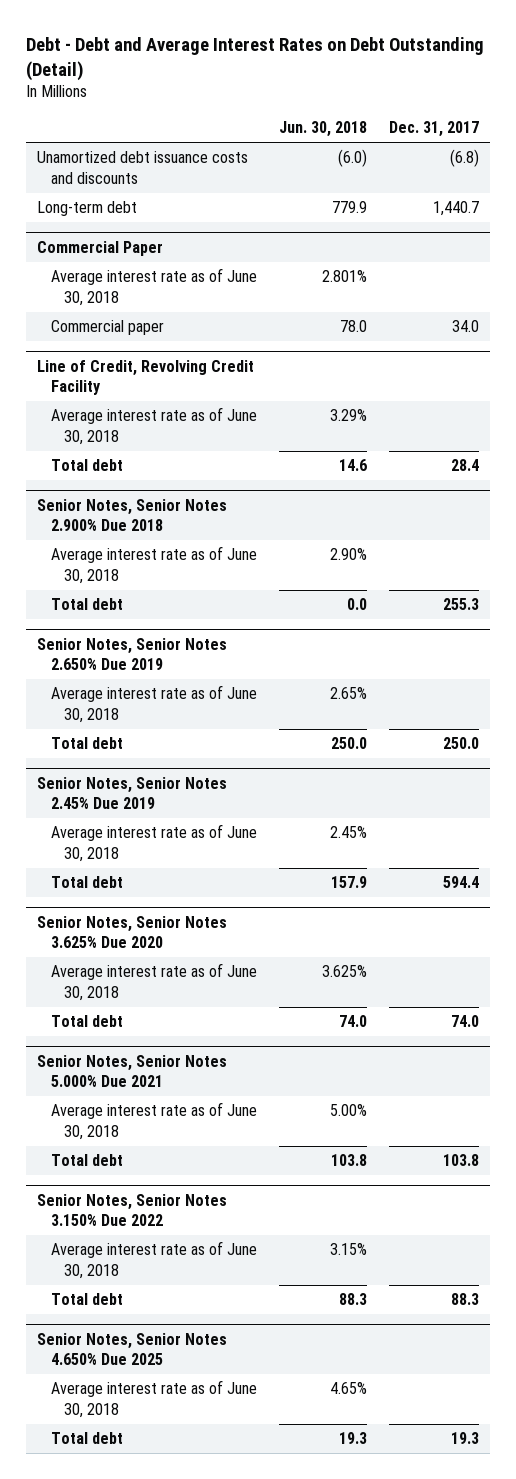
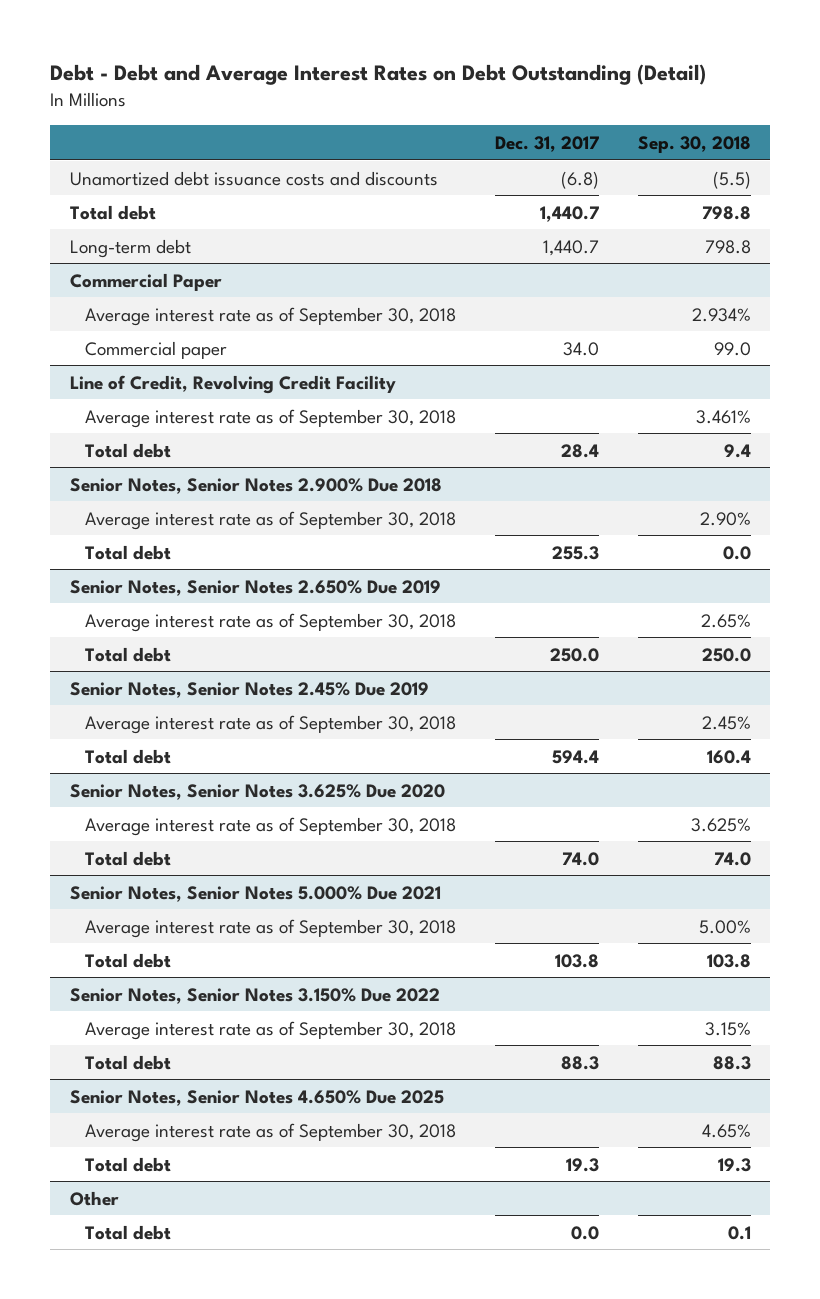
[278,121,367,138] Jun. 30, 2018 -> none
none -> [637,135,751,153] Sep. 30, 2018
none -> [69,204,156,220] Total debt
[50,268,257,306] Average interest rate as of June 30, 2018 -> [85,306,457,326] Average interest rate as of September 30, 2018
[50,407,257,445] Average interest rate as of June 30, 2018 -> [85,408,457,428] Average interest rate as of September 30, 2018
[50,546,257,584] Average interest rate as of June 30, 2018 -> [85,510,457,530] Average interest rate as of September 30, 2018
[50,685,257,723] Average interest rate as of June 30, 2018 -> [85,612,457,632] Average interest rate as of September 30, 2018
[50,824,257,862] Average interest rate as of June 30, 2018 -> [85,714,457,734] Average interest rate as of September 30, 2018
[50,963,257,1001] Average interest rate as of June 30, 2018 -> [85,816,457,836] Average interest rate as of September 30, 2018
[50,1102,257,1140] Average interest rate as of June 30, 2018 -> [85,918,457,938] Average interest rate as of September 30, 2018
[50,1241,257,1279] Average interest rate as of June 30, 2018 -> [85,1020,457,1040] Average interest rate as of September 30, 2018
[50,1380,257,1418] Average interest rate as of June 30, 2018 -> [85,1122,457,1142] Average interest rate as of September 30, 2018
none -> [69,1190,119,1206] Other
none -> [85,1224,172,1240] Total debt

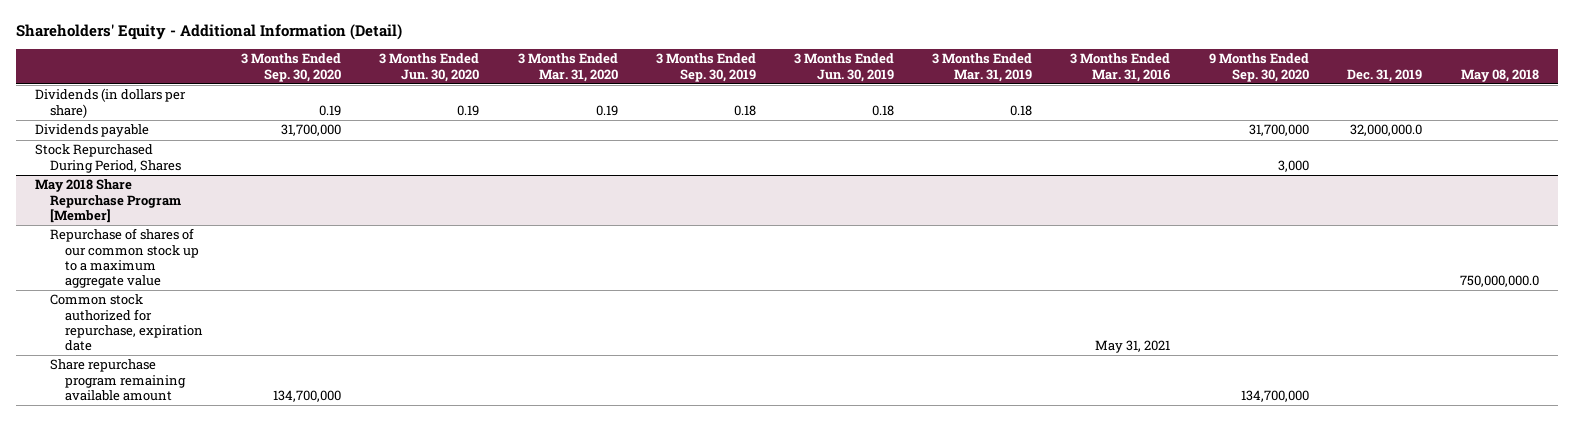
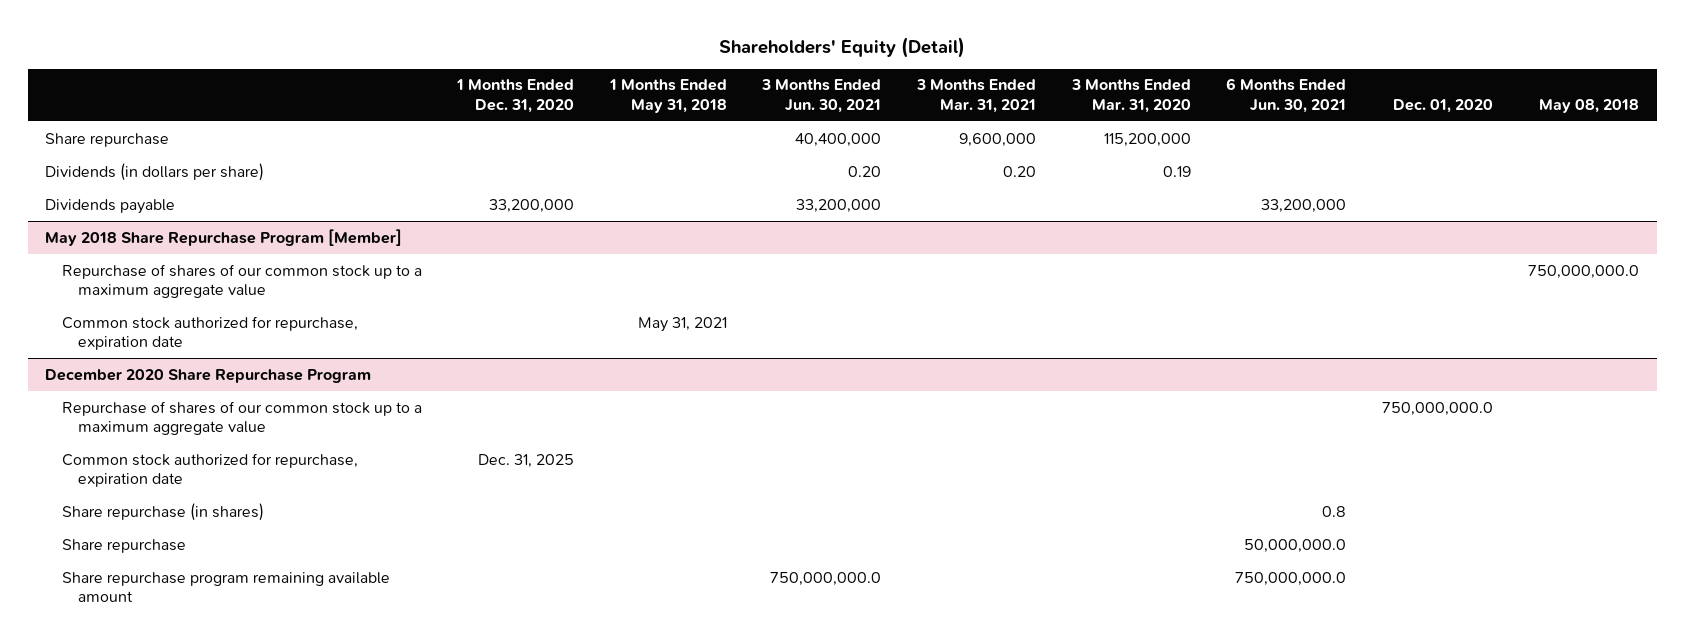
[15,24,402,41] Shareholders' Equity - Additional Information (Detail) -> [719,36,966,58] Shareholders' Equity (Detail)
[241,53,342,82] 3 Months Ended Sep. 30, 2020 -> none
[379,53,480,82] 3 Months Ended Jun. 30, 2020 -> none
[655,53,756,82] 3 Months Ended Sep. 30, 2019 -> none
[793,53,894,82] 3 Months Ended Jun. 30, 2019 -> none
[932,53,1033,82] 3 Months Ended Mar. 31, 2019 -> none
[1070,53,1171,82] 3 Months Ended Mar. 31, 2016 -> none
[1208,53,1309,82] 9 Months Ended Sep. 30, 2020 -> none
[1346,68,1422,82] Dec. 31, 2019 -> none
none -> [456,79,575,113] 1 Months Ended Dec. 31, 2020
none -> [608,79,727,113] 1 Months Ended May 31, 2018
none -> [761,79,882,113] 3 Months Ended Jun. 30, 2021
none -> [916,79,1037,113] 3 Months Ended Mar. 31, 2021
none -> [1226,78,1347,113] 6 Months Ended Jun. 30, 2021
none -> [1392,98,1493,113] Dec. 01, 2020
none -> [45,132,170,147] Share repurchase
[35,144,181,173] Stock Repurchased During Period, Shares -> none
[49,359,186,402] Share repurchase program remaining available amount -> none
none -> [45,368,372,383] December 2020 Share Repurchase Program
none -> [61,400,422,436] Repurchase of shares of our common stock up to a maximum aggregate value
none -> [61,452,358,488] Common stock authorized for repurchase, expiration date
none -> [61,502,264,521] Share repurchase (in shares)
none -> [61,538,186,553] Share repurchase
none -> [61,571,390,603] Share repurchase program remaining available amount

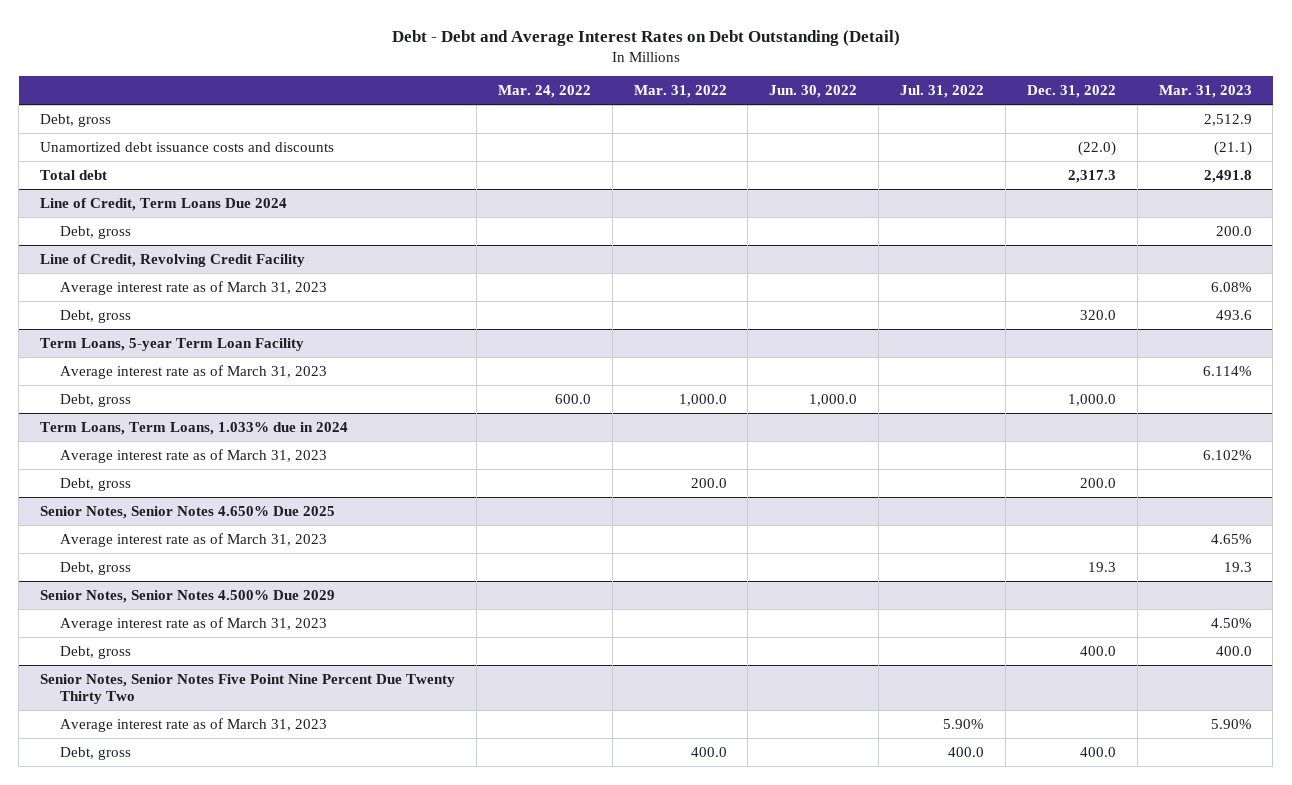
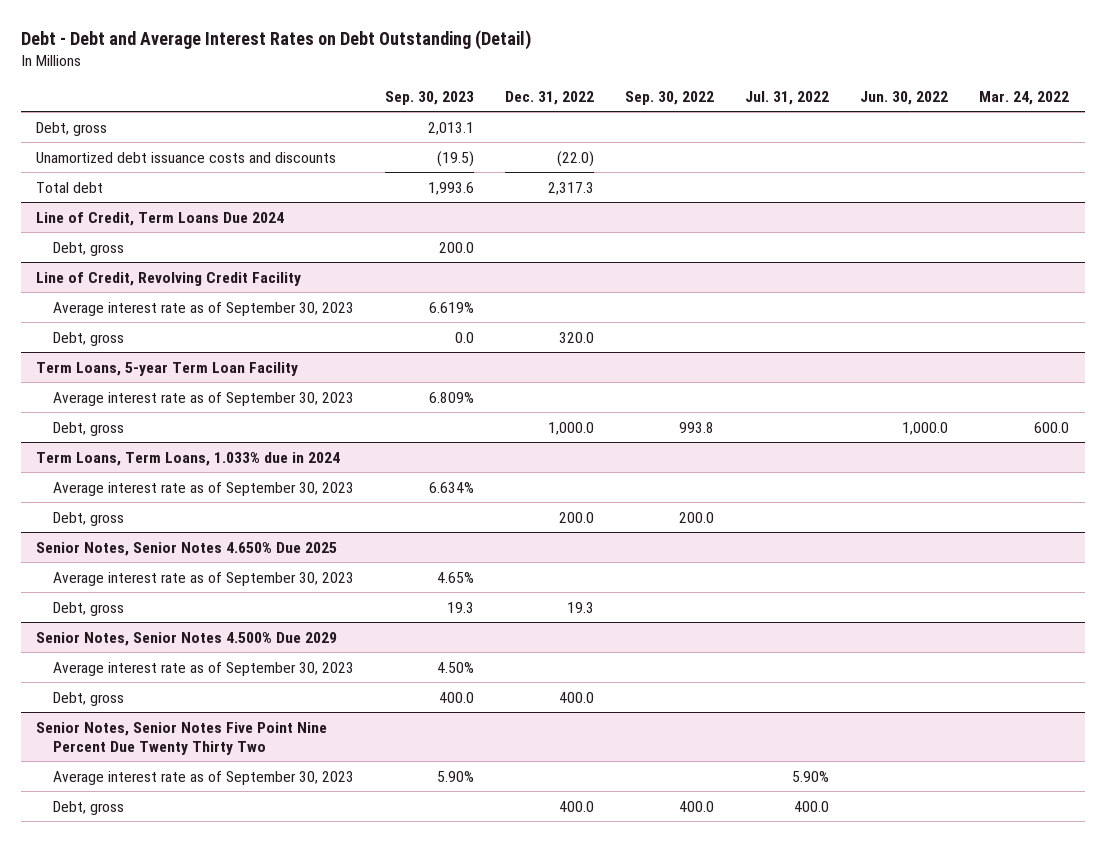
[633,85,727,99] Mar. 31, 2022 -> none
[1158,85,1252,99] Mar. 31, 2023 -> none
none -> [385,90,475,105] Sep. 30, 2023
none -> [625,90,715,105] Sep. 30, 2022
[59,280,327,295] Average interest rate as of March 31, 2023 -> [53,301,355,316] Average interest rate as of September 30, 2023
[59,364,327,379] Average interest rate as of March 31, 2023 -> [53,391,355,406] Average interest rate as of September 30, 2023
[59,448,327,463] Average interest rate as of March 31, 2023 -> [53,481,355,496] Average interest rate as of September 30, 2023
[59,532,327,547] Average interest rate as of March 31, 2023 -> [53,571,355,586] Average interest rate as of September 30, 2023
[59,616,327,631] Average interest rate as of March 31, 2023 -> [53,661,355,676] Average interest rate as of September 30, 2023
[59,717,327,732] Average interest rate as of March 31, 2023 -> [53,770,355,785] Average interest rate as of September 30, 2023

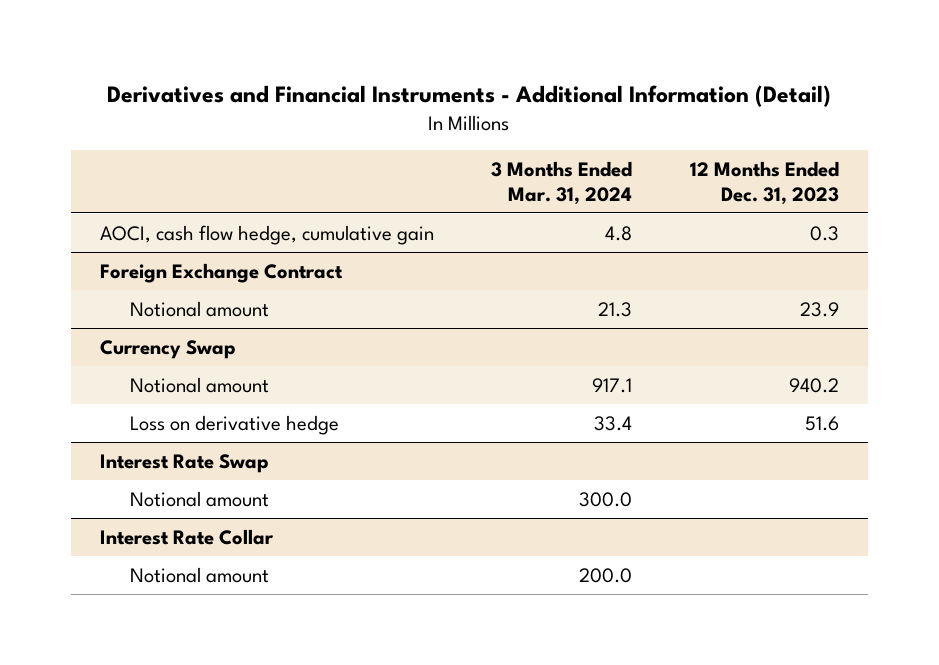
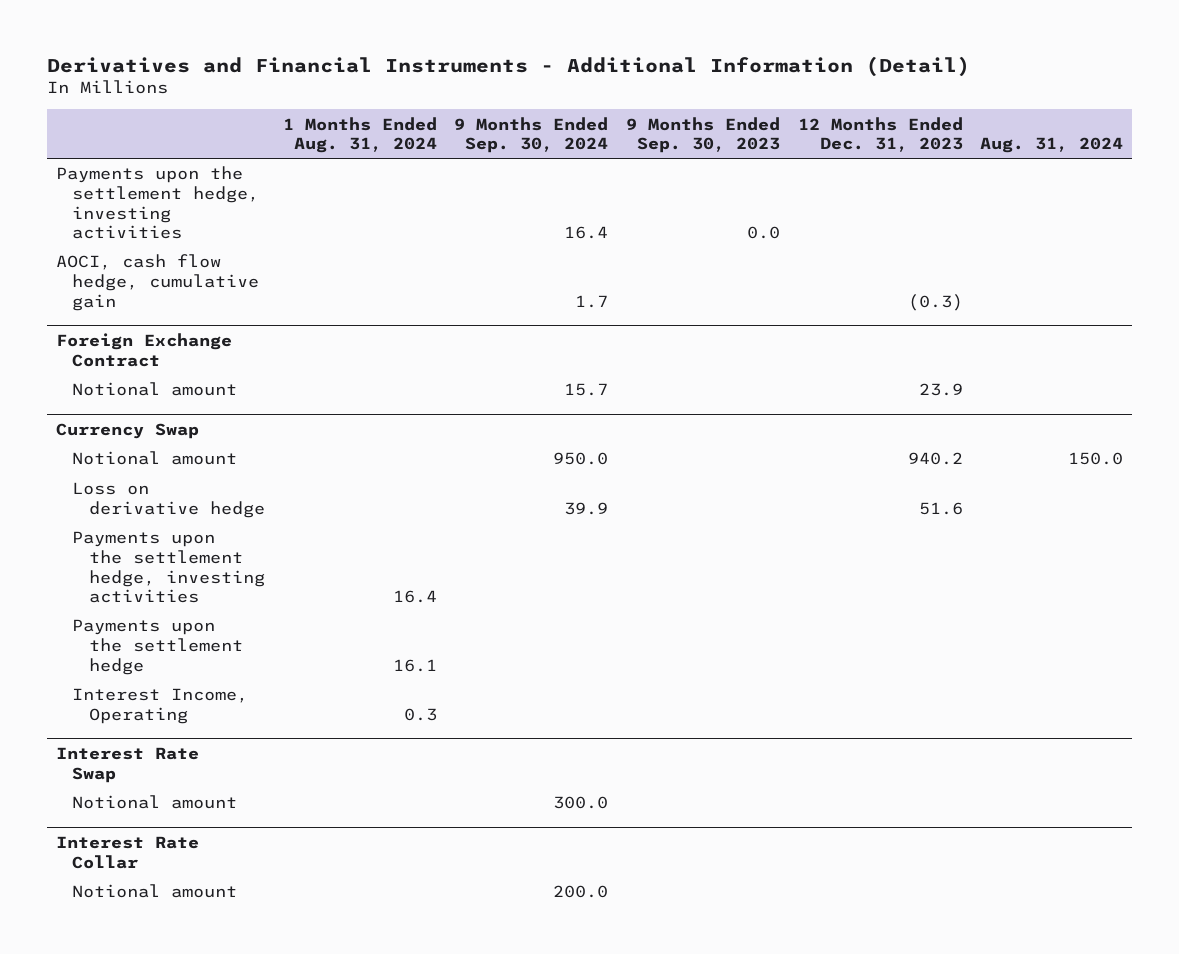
[491,160,633,205] 3 Months Ended Mar. 31, 2024 -> none
none -> [282,116,437,154] 1 Months Ended Aug. 31, 2024
none -> [454,116,609,154] 9 Months Ended Sep. 30, 2024
none -> [626,116,781,154] 9 Months Ended Sep. 30, 2023
none -> [980,137,1124,154] Aug. 31, 2024
none -> [55,166,260,240] Payments upon the settlement hedge, investing activities
[810,225,840,241] 0.3 -> [907,293,963,311] (0.3)
none -> [72,531,266,604] Payments upon the settlement hedge, investing activities
none -> [72,619,244,675] Payments upon the settlement hedge
none -> [72,688,249,724] Interest Income, Operating

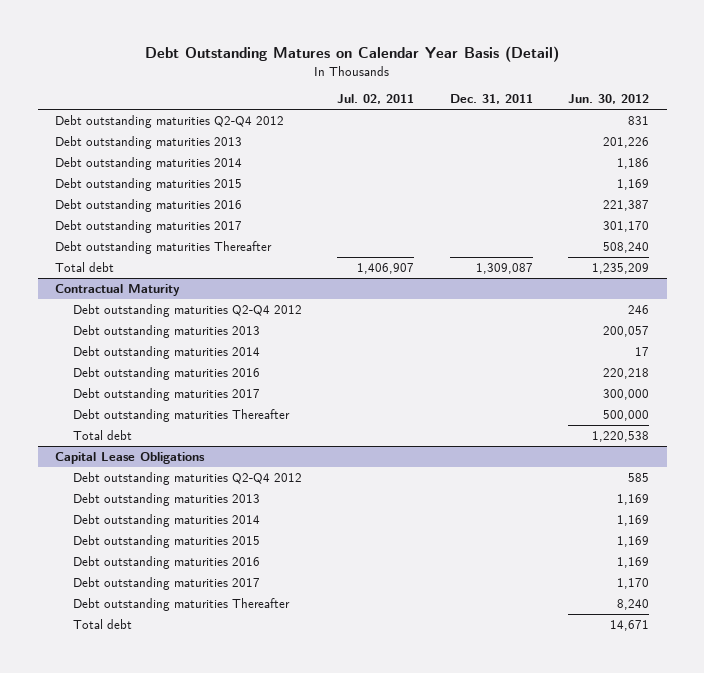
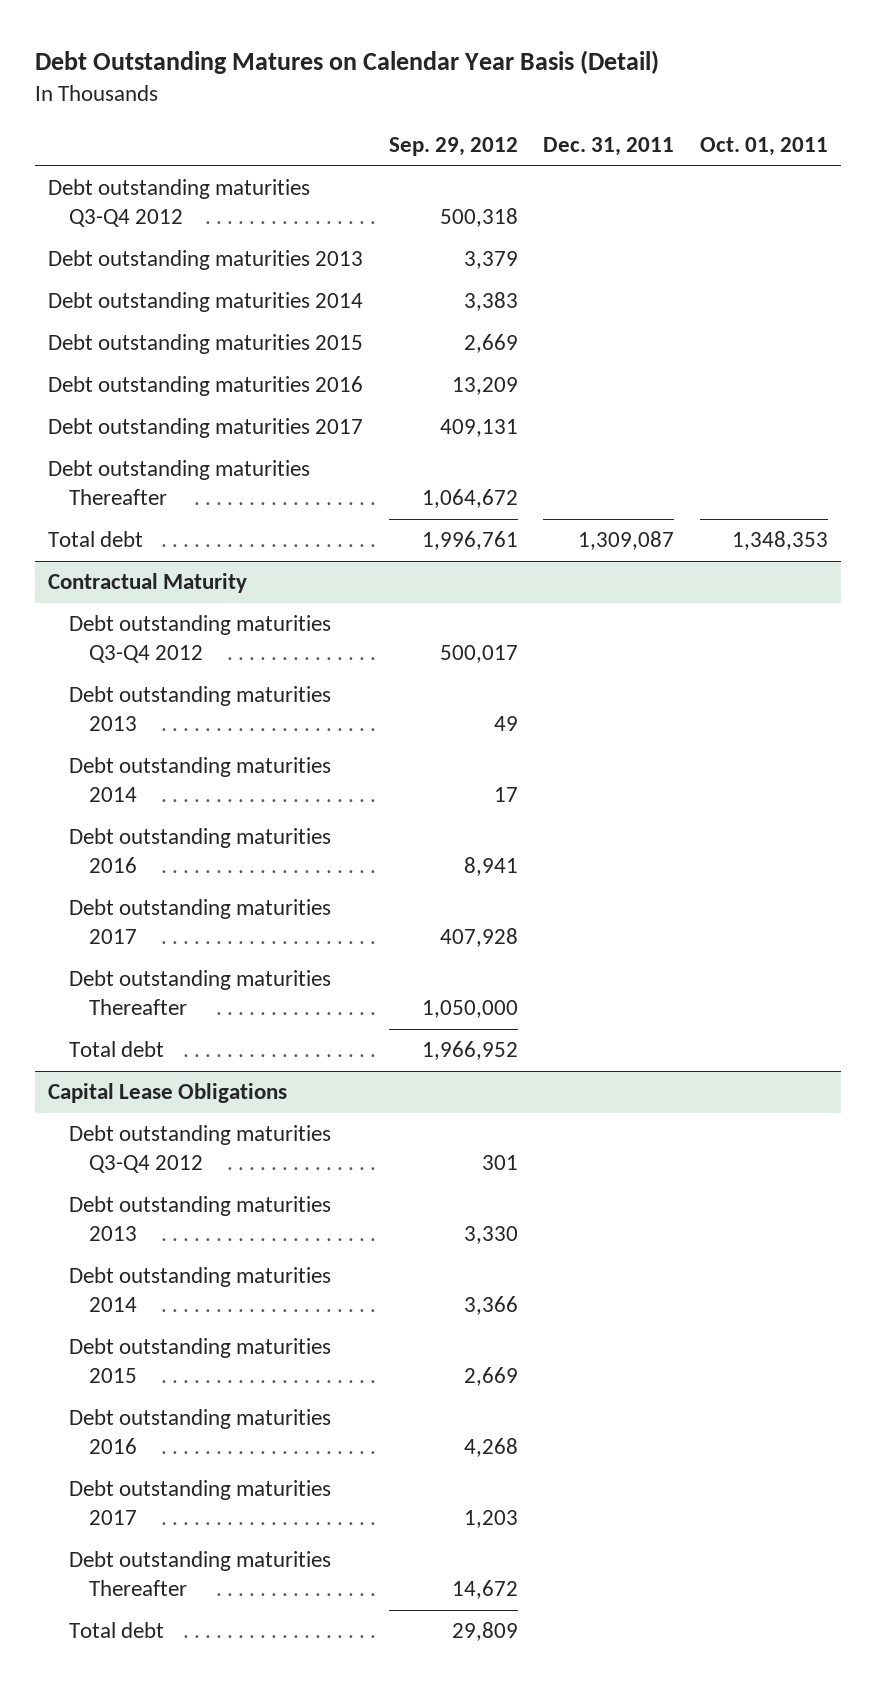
[337,94,415,105] Jul. 02, 2011 -> none
[568,94,650,105] Jun. 30, 2012 -> none
none -> [388,137,518,157] Sep. 29, 2012
none -> [700,137,829,157] Oct. 01, 2011
[55,114,285,128] Debt outstanding maturities Q2-Q4 2012 -> [47,179,310,227] Debt outstanding maturities Q3-Q4 2012
[72,303,302,317] Debt outstanding maturities Q2-Q4 2012 -> [68,615,331,663] Debt outstanding maturities Q3-Q4 2012
[72,471,302,485] Debt outstanding maturities Q2-Q4 2012 -> [68,1125,331,1173] Debt outstanding maturities Q3-Q4 2012

